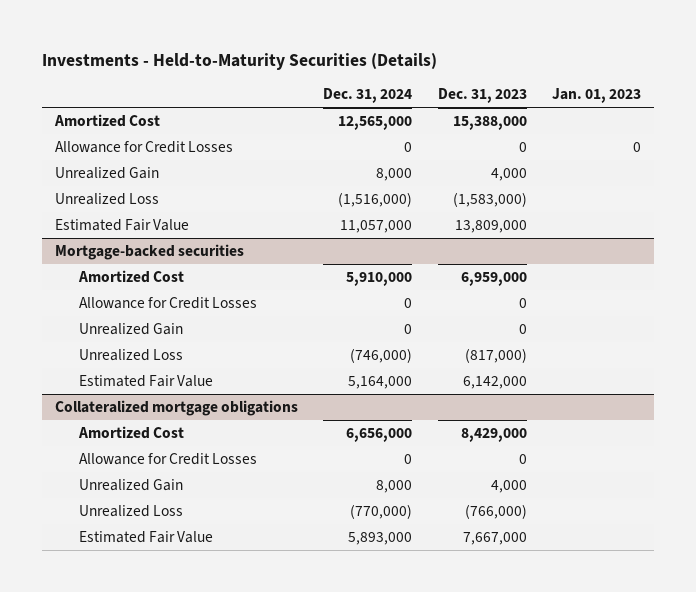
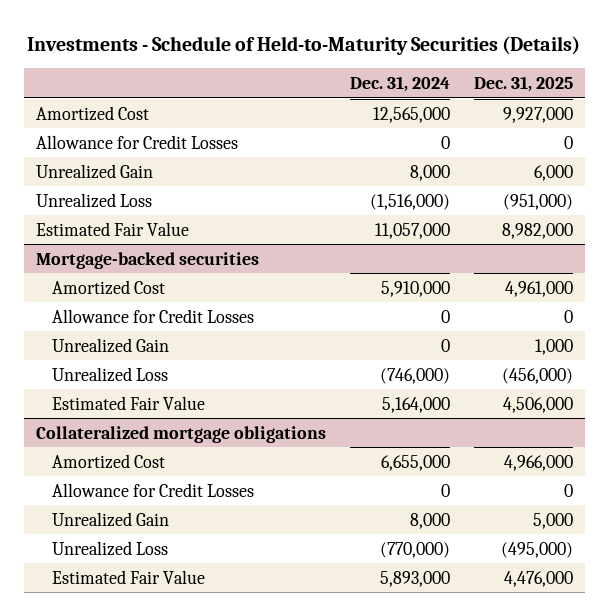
[42,53,438,71] Investments - Held-to-Maturity Securities (Details) -> [27,36,581,56] Investments - Schedule of Held-to-Maturity Securities (Details)
[437,88,527,104] Dec. 31, 2023 -> none
[552,88,642,104] Jan. 01, 2023 -> none
none -> [473,75,573,92] Dec. 31, 2025
[346,427,413,442] 6,656,000 -> [380,454,450,471] 6,655,000

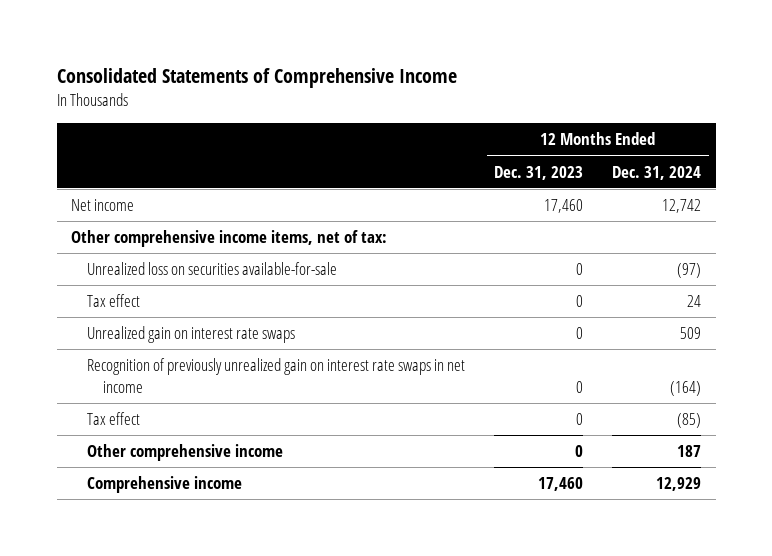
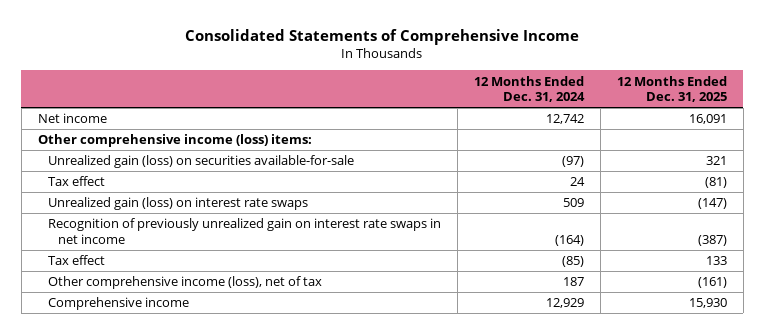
[494,165,584,180] Dec. 31, 2023 -> none
none -> [616,75,727,103] 12 Months Ended Dec. 31, 2025
[71,230,388,248] Other comprehensive income items, net of tax: -> [37,134,312,148] Other comprehensive income (loss) items:
[86,262,337,276] Unrealized loss on securities available-for-sale -> [47,155,354,169] Unrealized gain (loss) on securities available-for-sale
[86,326,295,344] Unrealized gain on interest rate swaps -> [47,197,308,211] Unrealized gain (loss) on interest rate swaps
[86,444,283,462] Other comprehensive income -> [47,276,322,290] Other comprehensive income (loss), net of tax

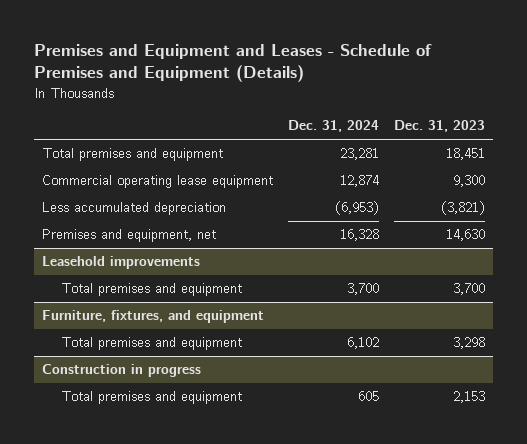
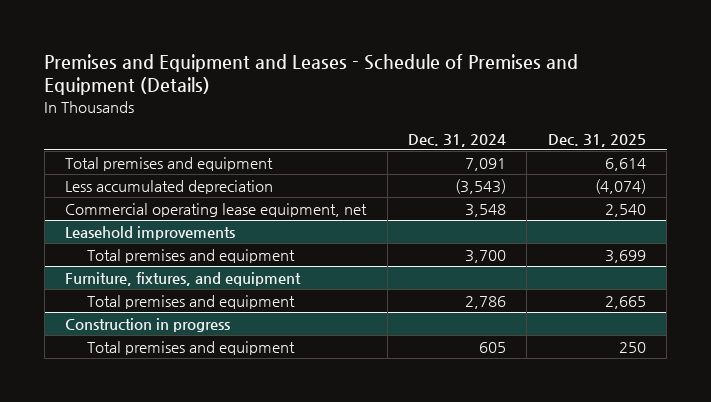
[394,120,486,133] Dec. 31, 2023 -> none
none -> [547,133,646,147] Dec. 31, 2025
[41,175,273,189] Commercial operating lease equipment -> none
[339,148,379,161] 23,281 -> [464,157,506,171] 7,091
[334,201,379,216] (6,953) -> [454,178,506,194] (3,543)
[41,229,216,243] Premises and equipment, net -> [65,202,368,217] Commercial operating lease equipment, net
[339,229,379,242] 16,328 -> [464,203,506,217] 3,548
[346,337,379,350] 6,102 -> [464,295,506,309] 2,786

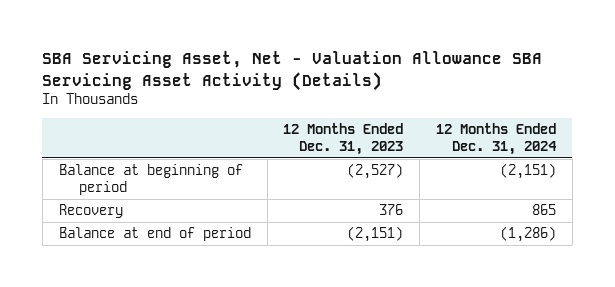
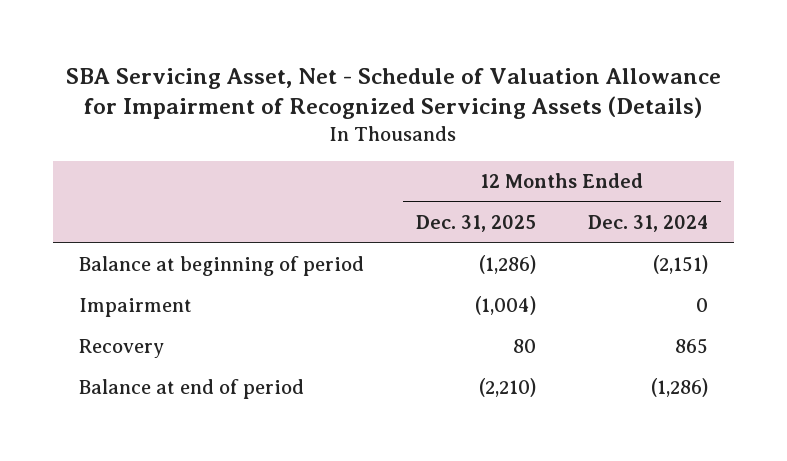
[42,51,543,91] SBA Servicing Asset, Net - Valuation Allowance SBA Servicing Asset Activity (Details) -> [66,67,722,120] SBA Servicing Asset, Net - Schedule of Valuation Allowance for Impairment of Recognized Servicing Assets (Details)
[283,123,404,156] 12 Months Ended Dec. 31, 2023 -> none
none -> [415,215,536,233] Dec. 31, 2025
none -> [78,298,192,318] Impairment

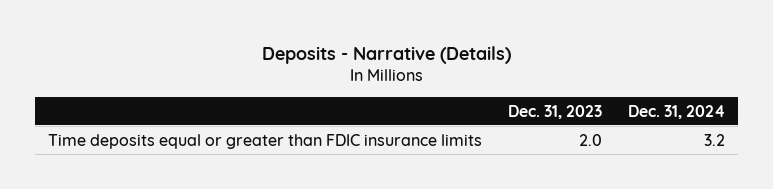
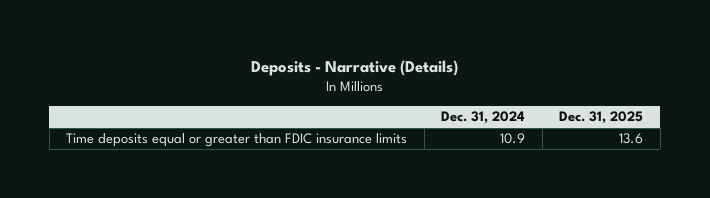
[508,104,603,119] Dec. 31, 2023 -> none
none -> [559,111,644,125] Dec. 31, 2025
[704,133,726,146] 3.2 -> [500,133,526,145] 10.9

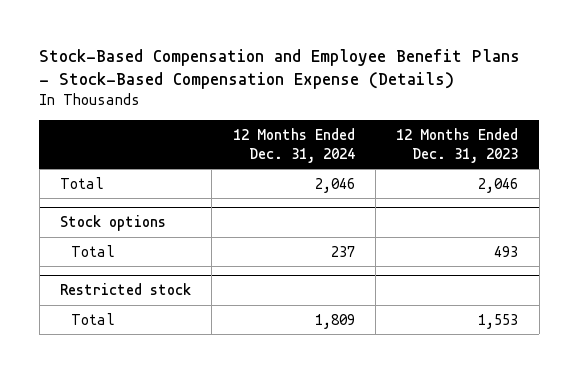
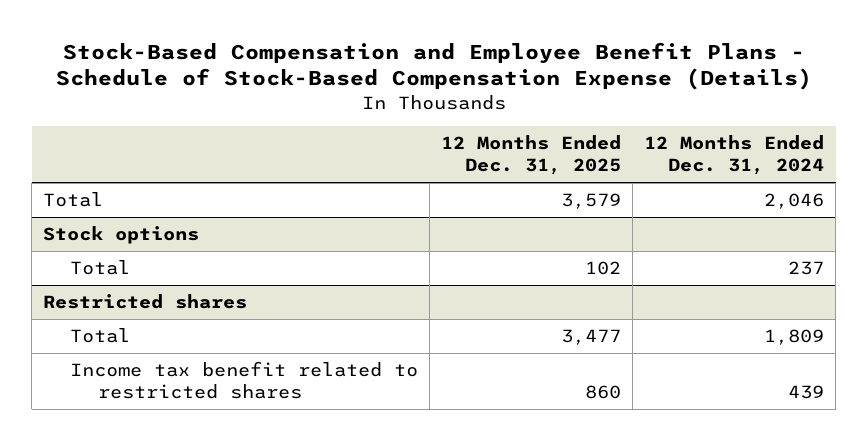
[39,49,521,90] Stock-Based Compensation and Employee Benefit Plans - Stock-Based Compensation Expense (Details) -> [55,41,812,91] Stock-Based Compensation and Employee Benefit Plans - Schedule of Stock-Based Compensation Expense (Details)
[396,128,519,163] 12 Months Ended Dec. 31, 2023 -> none
none -> [441,135,622,176] 12 Months Ended Dec. 31, 2025
[60,283,192,296] Restricted stock -> [43,294,248,310] Restricted shares
none -> [70,361,419,400] Income tax benefit related to restricted shares

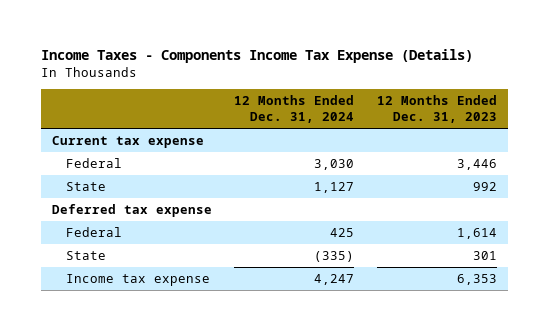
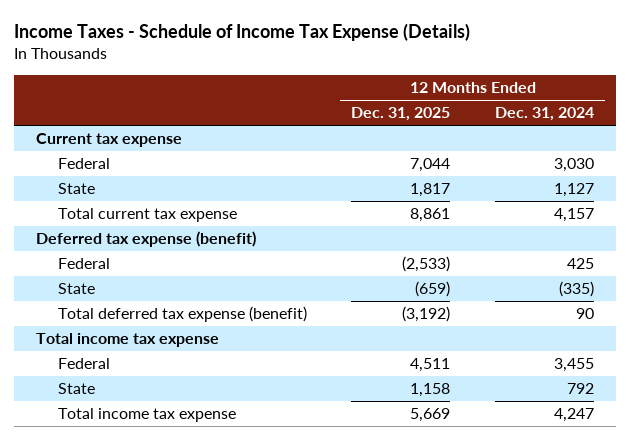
[40,48,473,63] Income Taxes - Components Income Tax Expense (Details) -> [14,23,471,42] Income Taxes - Schedule of Income Tax Expense (Details)
[377,95,498,123] 12 Months Ended Dec. 31, 2023 -> none
none -> [351,107,451,122] Dec. 31, 2025
none -> [57,208,237,223] Total current tax expense
[51,204,212,218] Deferred tax expense -> [36,231,257,248] Deferred tax expense (benefit)
none -> [57,306,307,323] Total deferred tax expense (benefit)
none -> [36,333,220,348] Total income tax expense
none -> [57,358,110,370] Federal
none -> [57,383,95,395] State
[65,274,210,287] Income tax expense -> [57,408,236,423] Total income tax expense

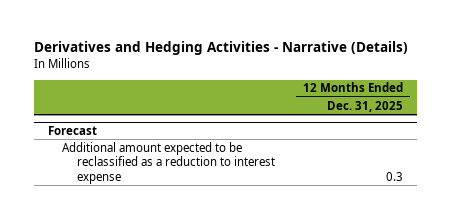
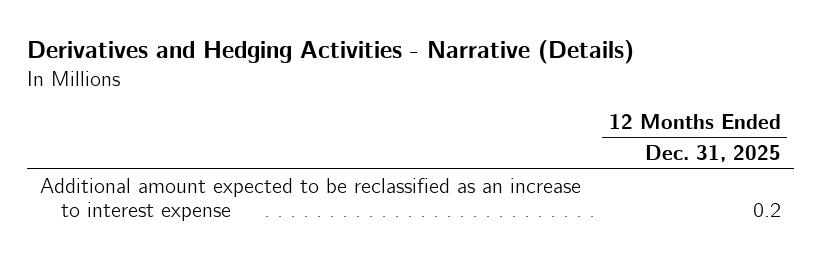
[48,126,98,136] Forecast -> none
[62,141,275,184] Additional amount expected to be reclassified as a reduction to interest expense -> [40,177,582,222] Additional amount expected to be reclassified as an increase to interest expense
[385,171,403,181] 0.3 -> [752,203,781,218] 0.2

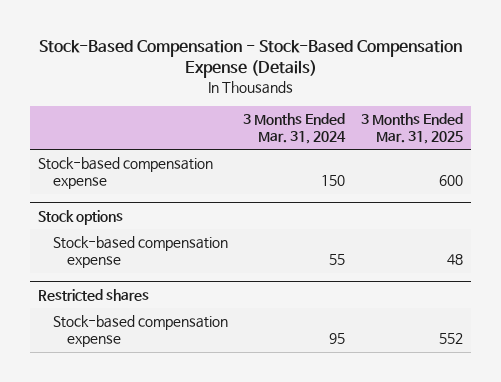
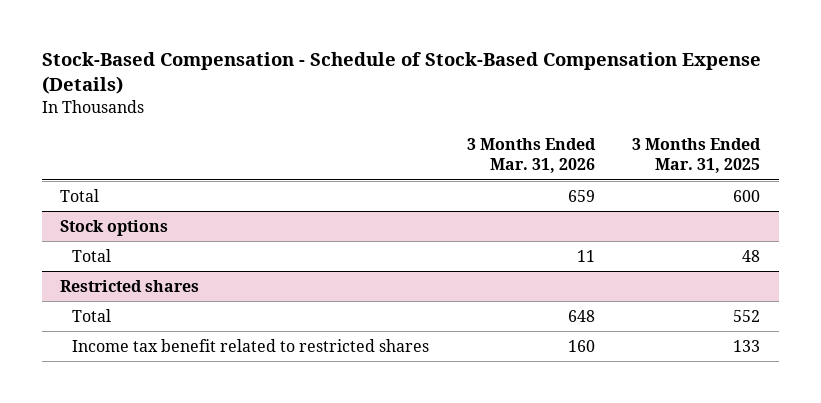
[38,39,462,79] Stock-Based Compensation - Stock-Based Compensation Expense (Details) -> [41,52,761,95] Stock-Based Compensation - Schedule of Stock-Based Compensation Expense (Details)
[243,113,347,144] 3 Months Ended Mar. 31, 2024 -> none
none -> [466,137,596,174] 3 Months Ended Mar. 31, 2026
[38,157,214,190] Stock-based compensation expense -> [60,188,100,202] Total
[52,236,228,269] Stock-based compensation expense -> [72,248,112,262] Total
[52,315,228,348] Stock-based compensation expense -> [72,308,112,322] Total
none -> [72,338,430,352] Income tax benefit related to restricted shares

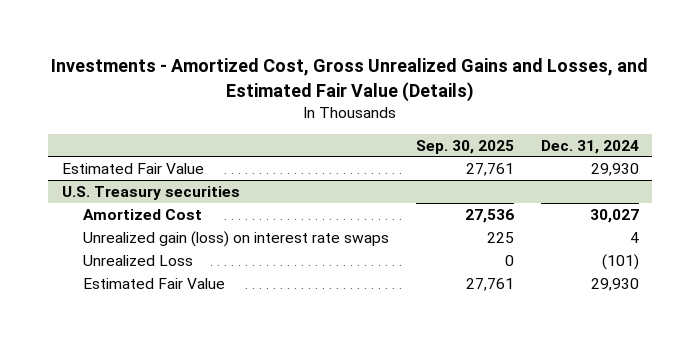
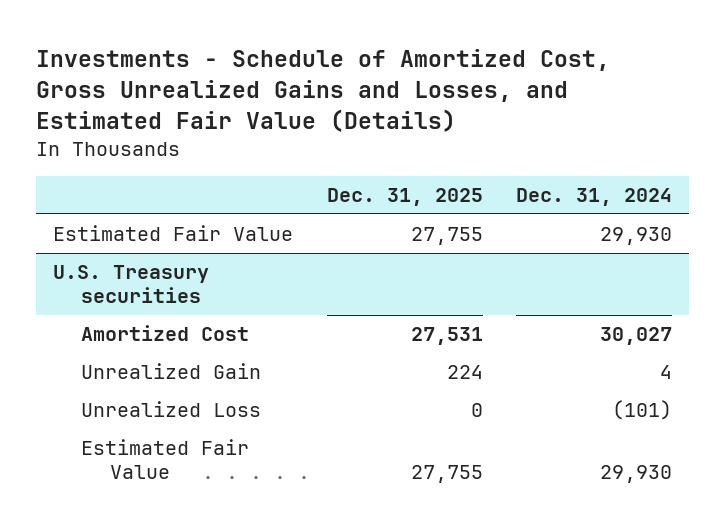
[51,58,649,102] Investments - Amortized Cost, Gross Unrealized Gains and Losses, and Estimated Fair Value (Details) -> [35,48,610,132] Investments - Schedule of Amortized Cost, Gross Unrealized Gains and Losses, and Estimated Fair Value (Details)
[415,139,514,154] Sep. 30, 2025 -> none
none -> [326,188,483,207] Dec. 31, 2025
[82,230,389,247] Unrealized gain (loss) on interest rate swaps -> [81,363,262,380] Unrealized Gain

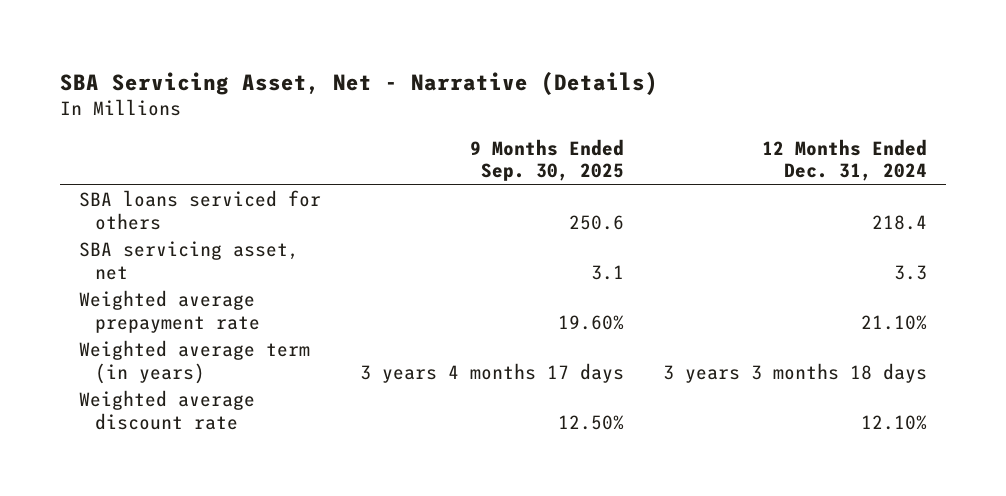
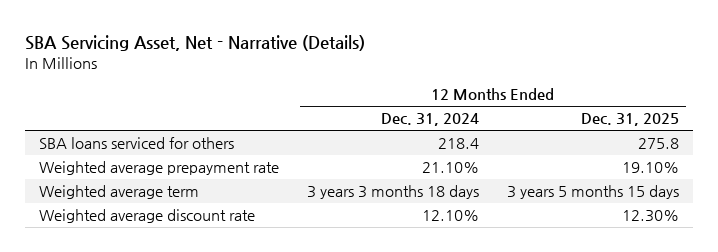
[469,138,624,182] 9 Months Ended Sep. 30, 2025 -> none
none -> [580,113,679,127] Dec. 31, 2025
[79,241,300,281] SBA servicing asset, net -> none
[79,340,311,385] Weighted average term (in years) -> [39,185,200,200] Weighted average term

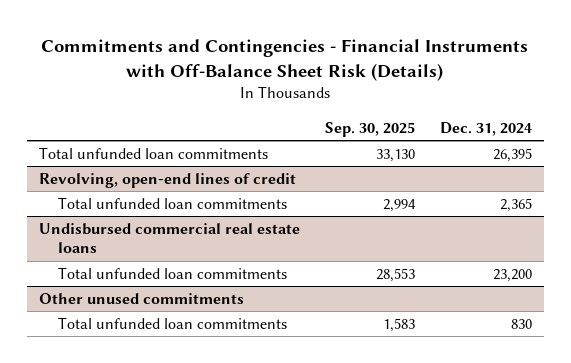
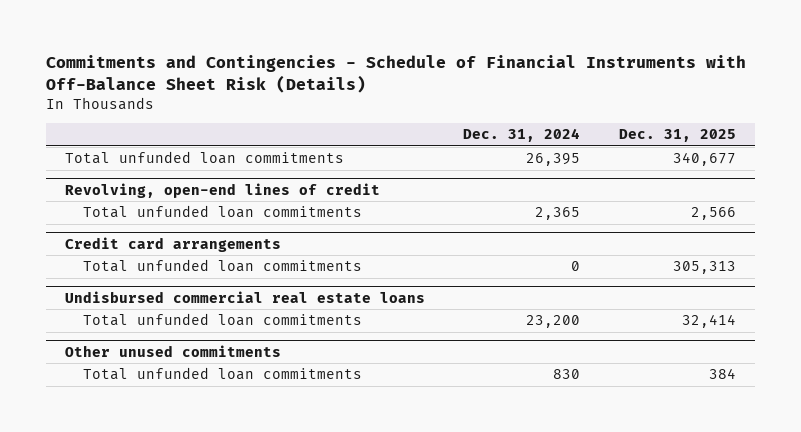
[41,38,529,81] Commitments and Contingencies - Financial Instruments with Off-Balance Sheet Risk (Details) -> [45,54,746,93] Commitments and Contingencies - Schedule of Financial Instruments with Off-Balance Sheet Risk (Details)
[324,121,415,137] Sep. 30, 2025 -> none
none -> [618,129,736,143] Dec. 31, 2025
none -> [65,236,282,252] Credit card arrangements
none -> [83,259,363,273] Total unfunded loan commitments

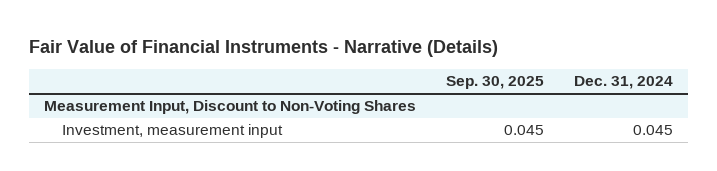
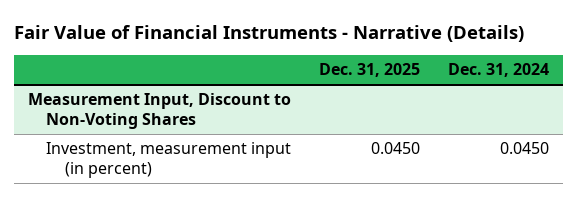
[446,76,545,90] Sep. 30, 2025 -> none
none -> [319,63,421,78] Dec. 31, 2025
[61,124,283,139] Investment, measurement input -> [46,142,292,178] Investment, measurement input (in percent)
[632,125,673,136] 0.045 -> [500,142,550,155] 0.0450

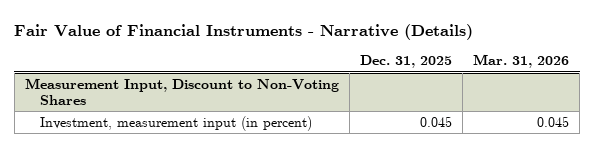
[448,63,550,78] Dec. 31, 2024 -> none
none -> [473,54,570,69] Mar. 31, 2026
[371,142,421,155] 0.0450 -> [420,115,453,127] 0.045

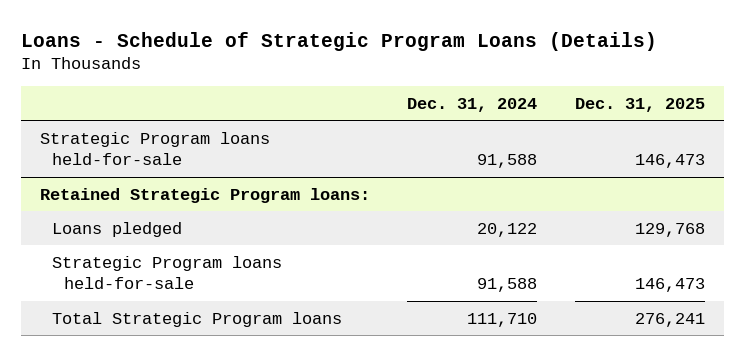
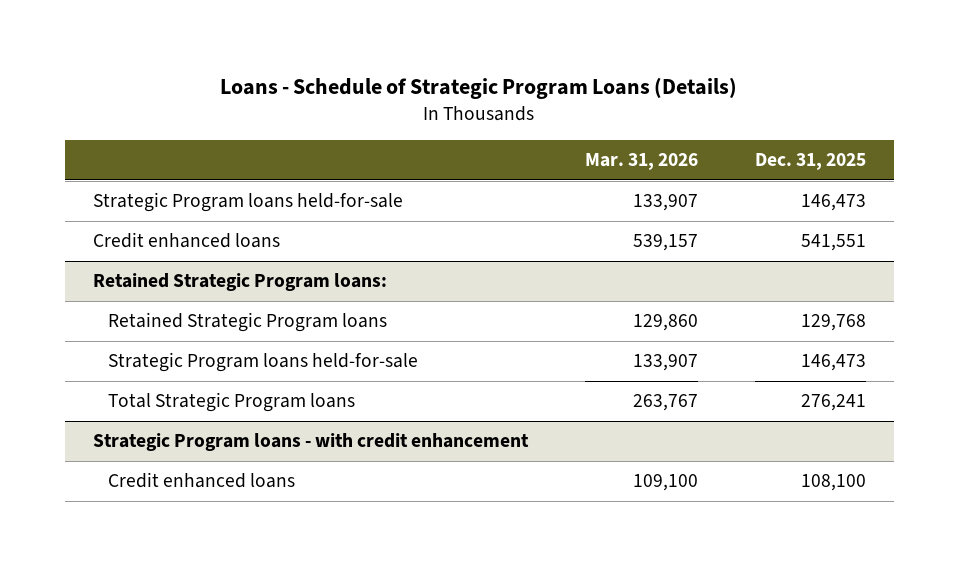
[407,97,538,112] Dec. 31, 2024 -> none
none -> [584,152,698,170] Mar. 31, 2026
none -> [92,232,280,249] Credit enhanced loans
[51,221,182,237] Loans pledged -> [107,312,387,333] Retained Strategic Program loans
none -> [92,433,529,452] Strategic Program loans - with credit enhancement
none -> [107,472,295,489] Credit enhanced loans

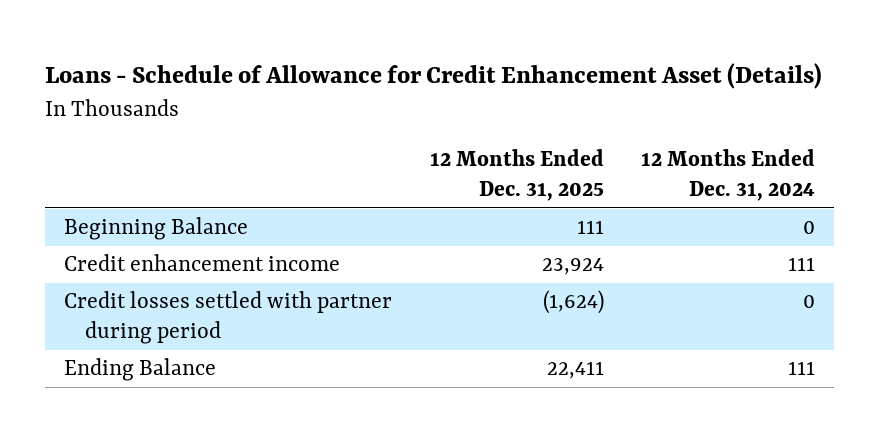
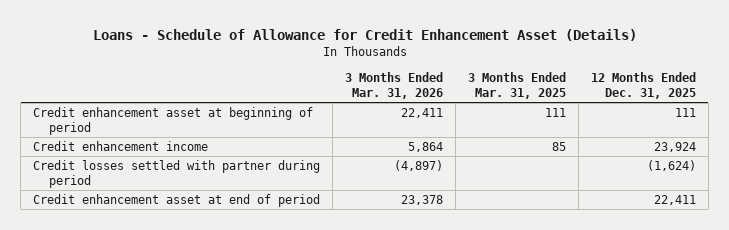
[641,149,816,202] 12 Months Ended Dec. 31, 2024 -> none
none -> [345,72,444,100] 3 Months Ended Mar. 31, 2026
none -> [468,72,567,100] 3 Months Ended Mar. 31, 2025
[64,217,249,241] Beginning Balance -> [33,106,314,135] Credit enhancement asset at beginning of period
[64,358,217,382] Ending Balance -> [33,193,321,207] Credit enhancement asset at end of period

